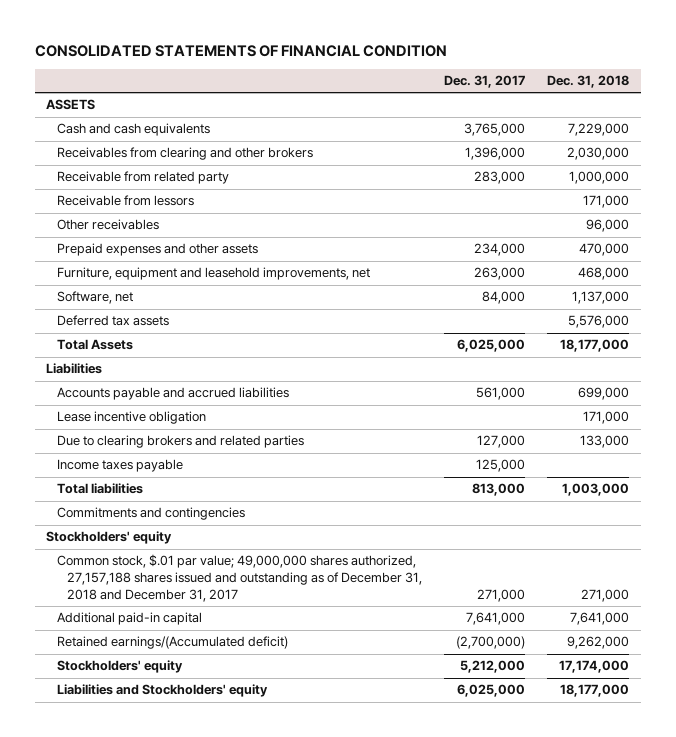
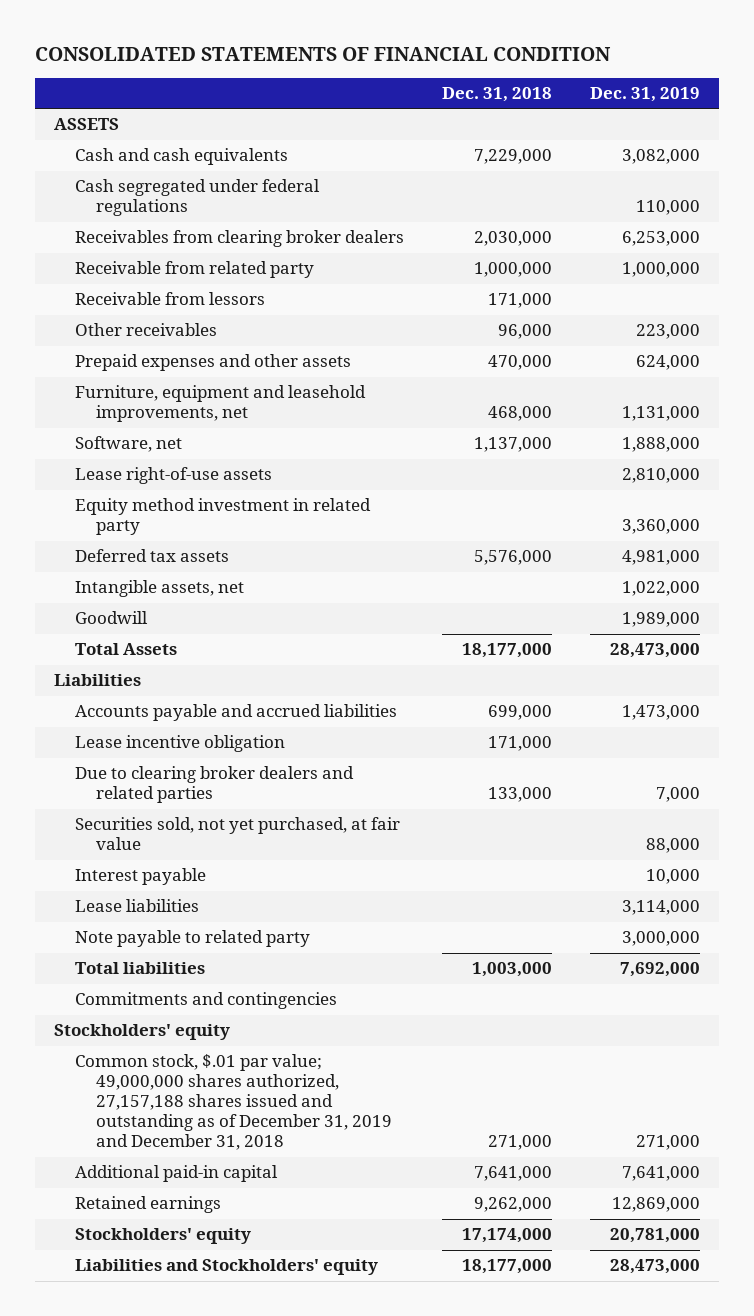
[444,75,526,89] Dec. 31, 2017 -> none
none -> [590,87,701,103] Dec. 31, 2019
none -> [75,179,321,217] Cash segregated under federal regulations
[56,147,313,161] Receivables from clearing and other brokers -> [75,230,405,248] Receivables from clearing broker dealers
none -> [75,467,273,485] Lease right-of-use assets
none -> [75,498,372,536] Equity method investment in related party
none -> [75,580,245,598] Intangible assets, net
none -> [75,611,149,625] Goodwill
[56,459,183,473] Income taxes payable -> none
[56,435,304,449] Due to clearing brokers and related parties -> [75,766,355,804] Due to clearing broker dealers and related parties
none -> [75,817,401,851] Securities sold, not yet purchased, at fair value
none -> [75,868,207,886] Interest payable
none -> [75,899,200,913] Lease liabilities
none -> [75,930,311,948] Note payable to related party
[56,554,423,602] Common stock, $.01 par value; 49,000,000 shares authorized, 27,157,188 shares issued and outstanding as of December 31, 2018 and December 31, 2017 -> [75,1054,393,1151] Common stock, $.01 par value; 49,000,000 shares authorized, 27,157,188 shares issued and outstanding as of December 31, 2019 and December 31, 2018
[56,636,288,650] Retained earnings/(Accumulated deficit) -> [75,1196,222,1214] Retained earnings

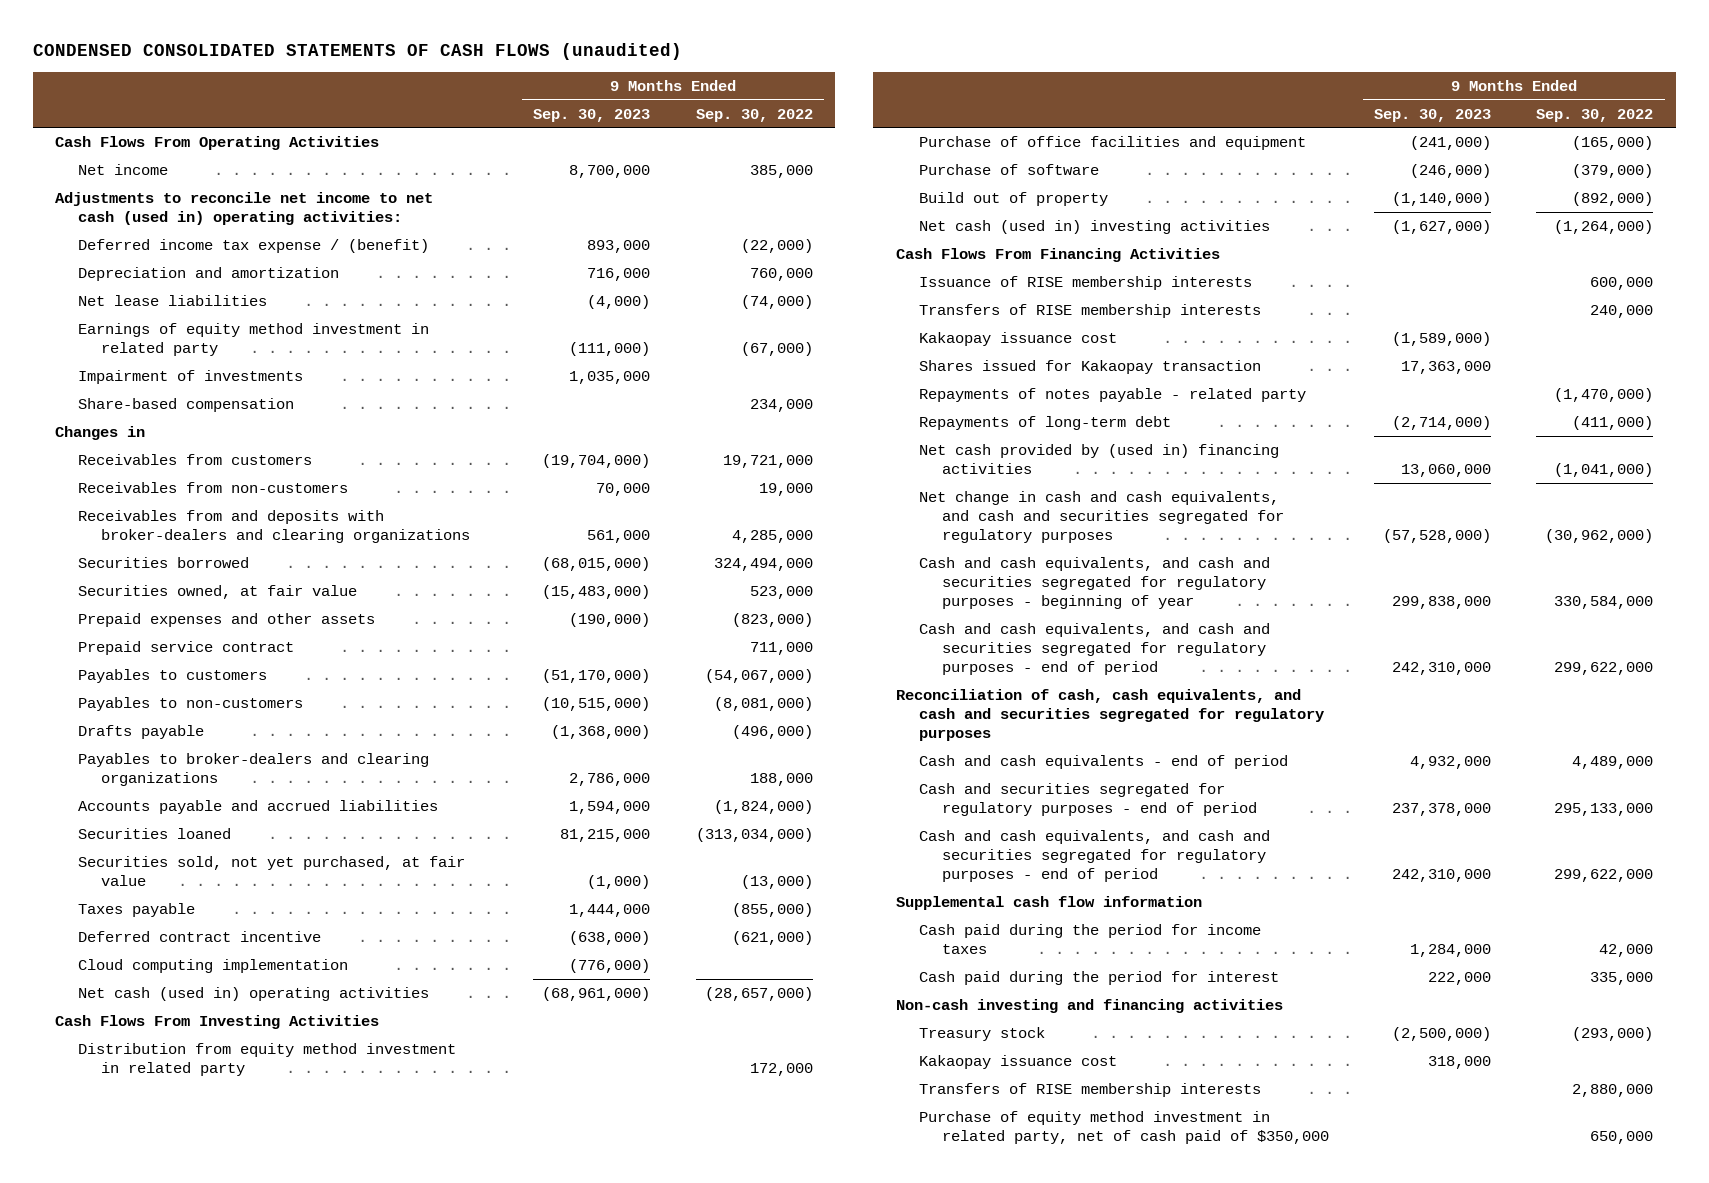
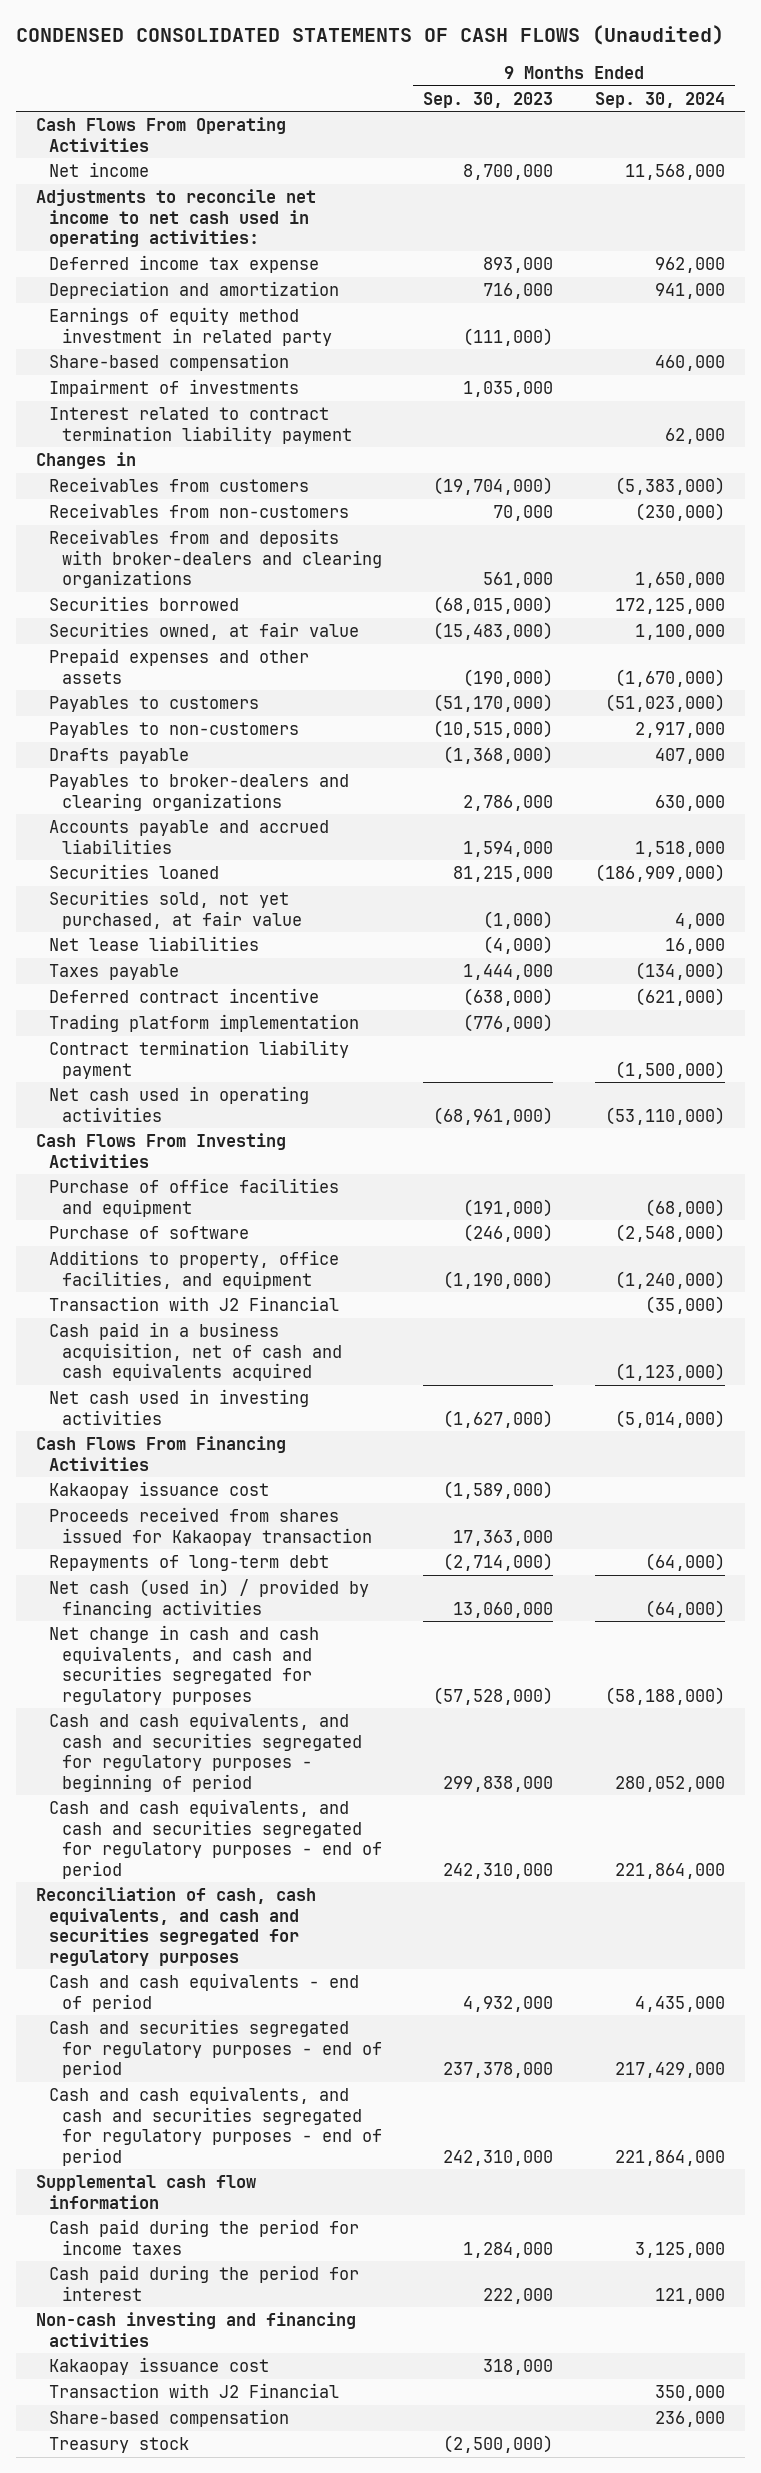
[32,43,682,61] CONDENSED CONSOLIDATED STATEMENTS OF CASH FLOWS (unaudited) -> [15,25,724,46] CONDENSED CONSOLIDATED STATEMENTS OF CASH FLOWS (Unaudited)
[695,108,813,122] Sep. 30, 2022 -> none
none -> [594,91,725,108] Sep. 30, 2024
[55,192,434,226] Adjustments to reconcile net income to net cash (used in) operating activities: -> [36,189,317,248] Adjustments to reconcile net income to net cash used in operating activities:
[78,239,430,254] Deferred income tax expense / (benefit) -> [49,255,320,274] Deferred income tax expense
[78,370,304,385] Impairment of investments -> [49,379,300,398] Impairment of investments
none -> [49,407,353,444] Interest related to contract termination liability payment
[78,641,295,656] Prepaid service contract -> none
[78,295,268,307] Net lease liabilities -> [49,936,260,952] Net lease liabilities
[78,959,349,974] Cloud computing implementation -> [49,1014,360,1033] Trading platform implementation
none -> [49,1040,350,1079] Contract termination liability payment
[78,987,430,1002] Net cash (used in) operating activities -> [49,1086,310,1122] Net cash used in operating activities
[78,1043,457,1077] Distribution from equity method investment in related party -> none
[1410,136,1492,151] (241,000) -> [463,1198,554,1217] (191,000)
[918,192,1108,207] Build out of property -> none
none -> [49,1250,340,1289] Additions to property, office facilities, and equipment
none -> [49,1296,340,1312] Transaction with J2 Financial
none -> [49,1322,343,1382] Cash paid in a business acquisition, net of cash and cash equivalents acquired
[918,220,1270,235] Net cash (used in) investing activities -> [49,1389,310,1425] Net cash used in investing activities
[918,276,1252,291] Issuance of RISE membership interests -> none
[918,304,1261,319] Transfers of RISE membership interests -> none
[918,388,1306,403] Repayments of notes payable - related party -> none
[918,360,1261,375] Shares issued for Kakaopay transaction -> [49,1507,373,1546] Proceeds received from shares issued for Kakaopay transaction
[918,444,1279,475] Net cash provided by (used in) financing activities -> [49,1579,370,1618] Net cash (used in) / provided by financing activities
[918,557,1270,610] Cash and cash equivalents, and cash and securities segregated for regulatory purposes - beginning of year -> [49,1712,363,1792] Cash and cash equivalents, and cash and securities segregated for regulatory purposes - beginning of period
[918,1083,1261,1098] Transfers of RISE membership interests -> none
[918,1111,1329,1145] Purchase of equity method investment in related party, net of cash paid of $350,000 -> none
none -> [49,2383,340,2399] Transaction with J2 Financial
none -> [49,2409,290,2428] Share-based compensation
[918,1027,1045,1042] Treasury stock -> [49,2437,190,2454] Treasury stock

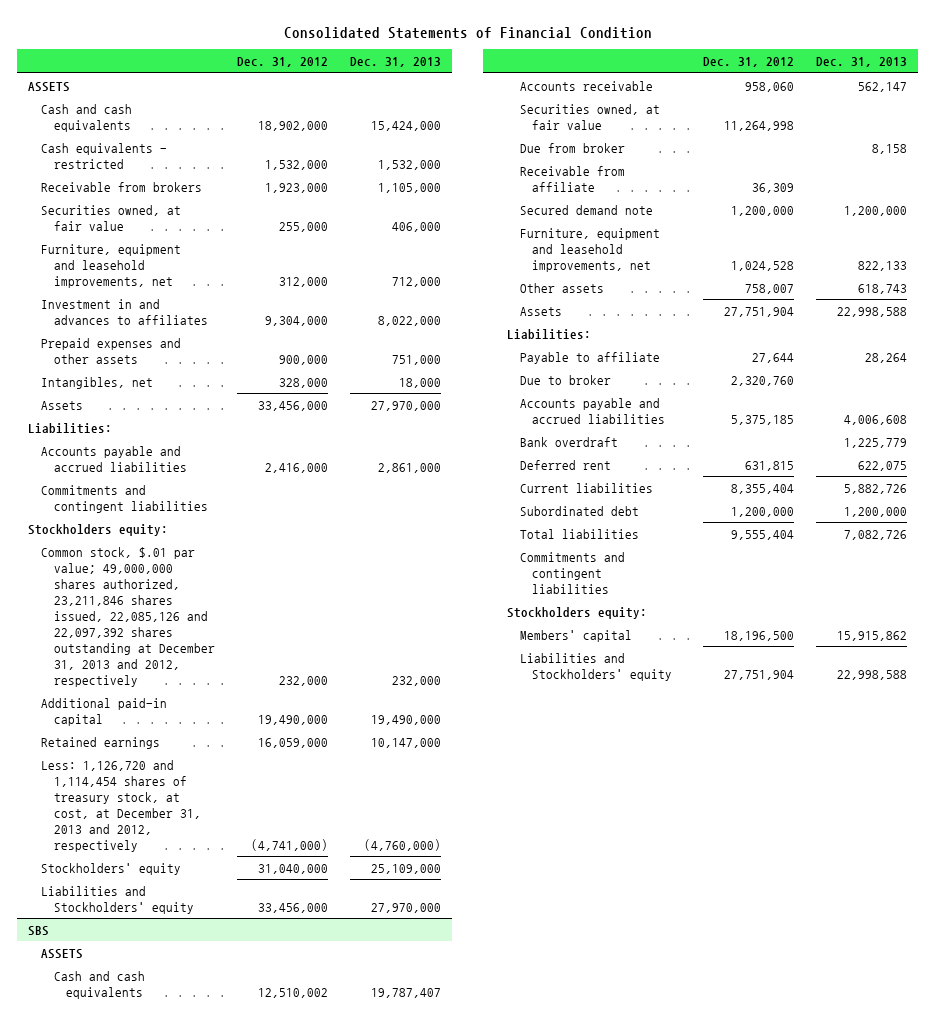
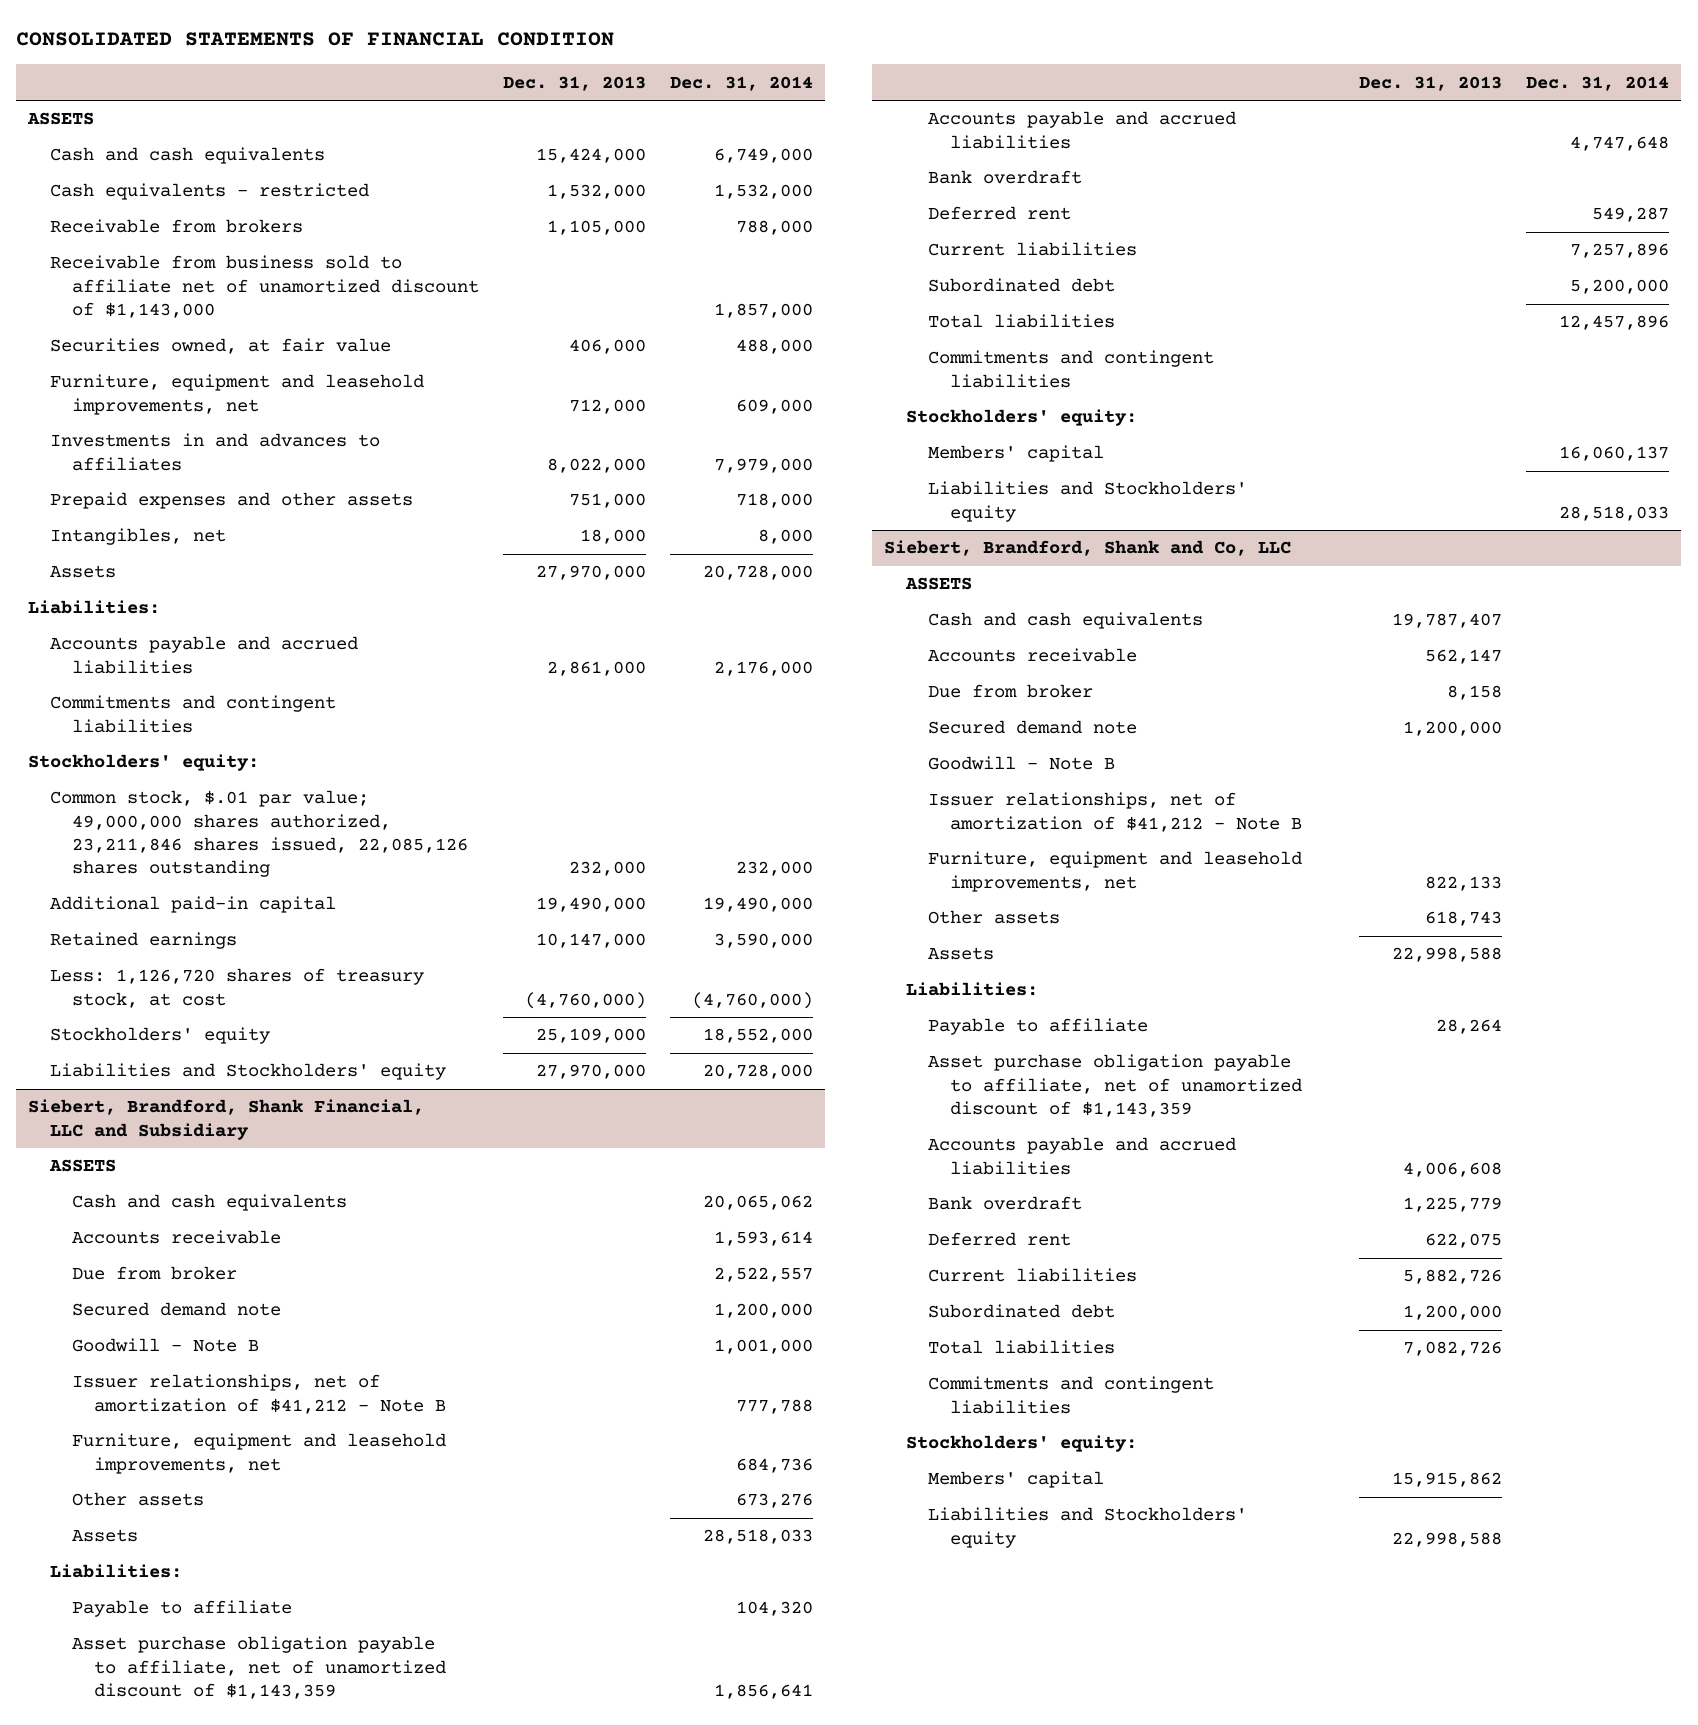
[283,26,652,39] Consolidated Statements of Financial Condition -> [16,32,615,47] CONSOLIDATED STATEMENTS OF FINANCIAL CONDITION
[236,57,328,68] Dec. 31, 2012 -> none
none -> [670,75,814,91] Dec. 31, 2014
none -> [50,255,480,318] Receivable from business sold to affiliate net of unamortized discount of $1,143,000
[40,298,208,325] Investment in and advances to affiliates -> [50,433,381,471] Investments in and advances to affiliates
[28,523,169,536] Stockholders equity: -> [28,754,260,772] Stockholders' equity:
[40,546,215,687] Common stock, $.01 par value; 49,000,000 shares authorized, 23,211,846 shares issued, 22,085,126 and 22,097,392 shares outstanding at December 31, 2013 and 2012, respectively -> [50,790,469,878] Common stock, $.01 par value; 49,000,000 shares authorized, 23,211,846 shares issued, 22,085,126 shares outstanding
[40,759,201,852] Less: 1,126,720 and 1,114,454 shares of treasury stock, at cost, at December 31, 2013 and 2012, respectively -> [50,968,425,1008] Less: 1,126,720 shares of treasury stock, at cost
[28,925,50,936] SBS -> none
none -> [28,1099,425,1140] Siebert, Brandford, Shank Financial, LLC and Subsidiary
none -> [72,1194,348,1212] Cash and cash equivalents
none -> [72,1230,282,1245] Accounts receivable
none -> [72,1266,238,1281] Due from broker
none -> [72,1302,282,1317] Secured demand note
none -> [72,1338,260,1353] Goodwill - Note B
none -> [72,1374,447,1414] Issuer relationships, net of amortization of $41,212 - Note B
none -> [72,1433,447,1474] Furniture, equipment and leasehold improvements, net
none -> [72,1492,205,1507] Other assets
none -> [72,1529,139,1543] Assets
none -> [50,1564,183,1579] Liabilities:
none -> [72,1600,293,1618] Payable to affiliate
none -> [72,1636,447,1699] Asset purchase obligation payable to affiliate, net of unamortized discount of $1,143,359
none -> [928,111,1237,149] Accounts payable and accrued liabilities
none -> [928,170,1083,185] Bank overdraft
none -> [928,206,1072,221] Deferred rent
none -> [928,242,1138,257] Current liabilities
none -> [928,278,1116,293] Subordinated debt
none -> [928,314,1116,329] Total liabilities
none -> [928,350,1215,388] Commitments and contingent liabilities
none -> [906,409,1138,427] Stockholders' equity:
none -> [928,445,1105,463] Members' capital
none -> [928,481,1248,522] Liabilities and Stockholders' equity
none -> [884,540,1292,557] Siebert, Brandford, Shank and Co, LLC
none -> [905,577,973,591] ASSETS
[519,103,660,130] Securities owned, at fair value -> none
[519,165,625,192] Receivable from affiliate -> none
none -> [928,756,1116,771] Goodwill - Note B
none -> [928,792,1303,832] Issuer relationships, net of amortization of $41,212 - Note B
[519,374,611,385] Due to broker -> none
none -> [928,1054,1303,1117] Asset purchase obligation payable to affiliate, net of unamortized discount of $1,143,359
[507,606,648,619] Stockholders equity: -> [906,1435,1138,1453] Stockholders' equity:

